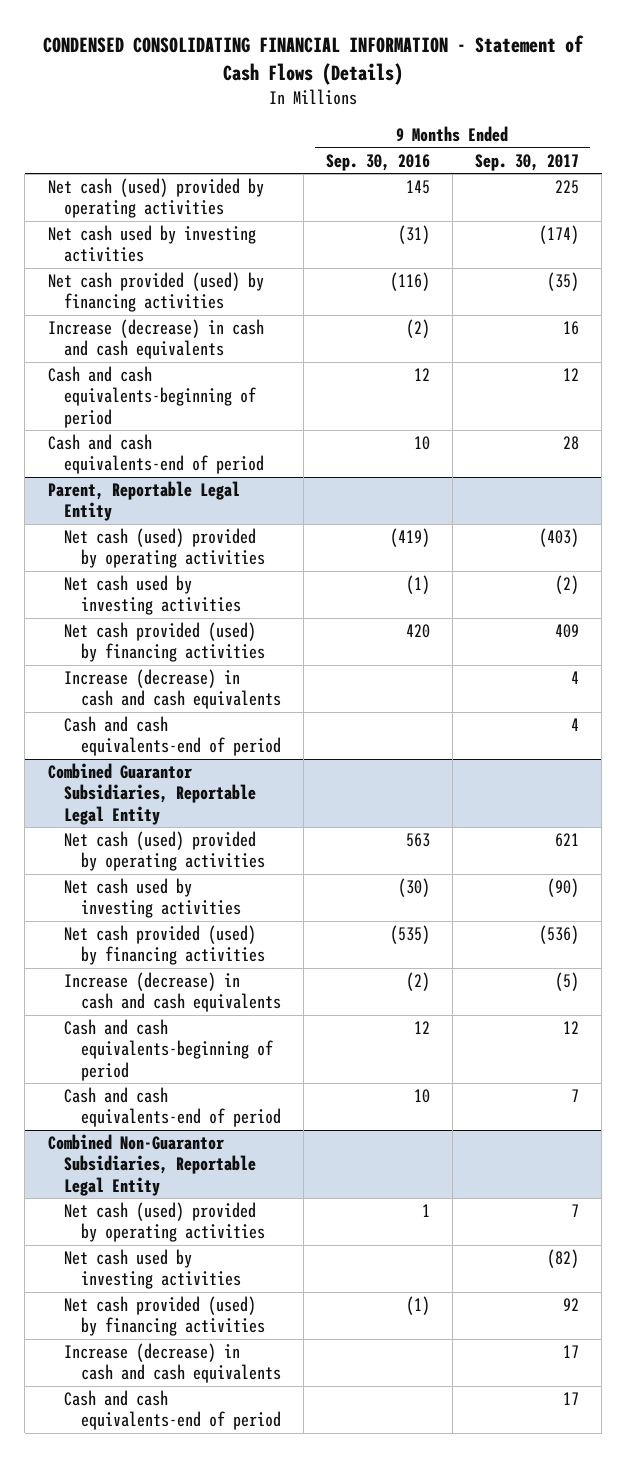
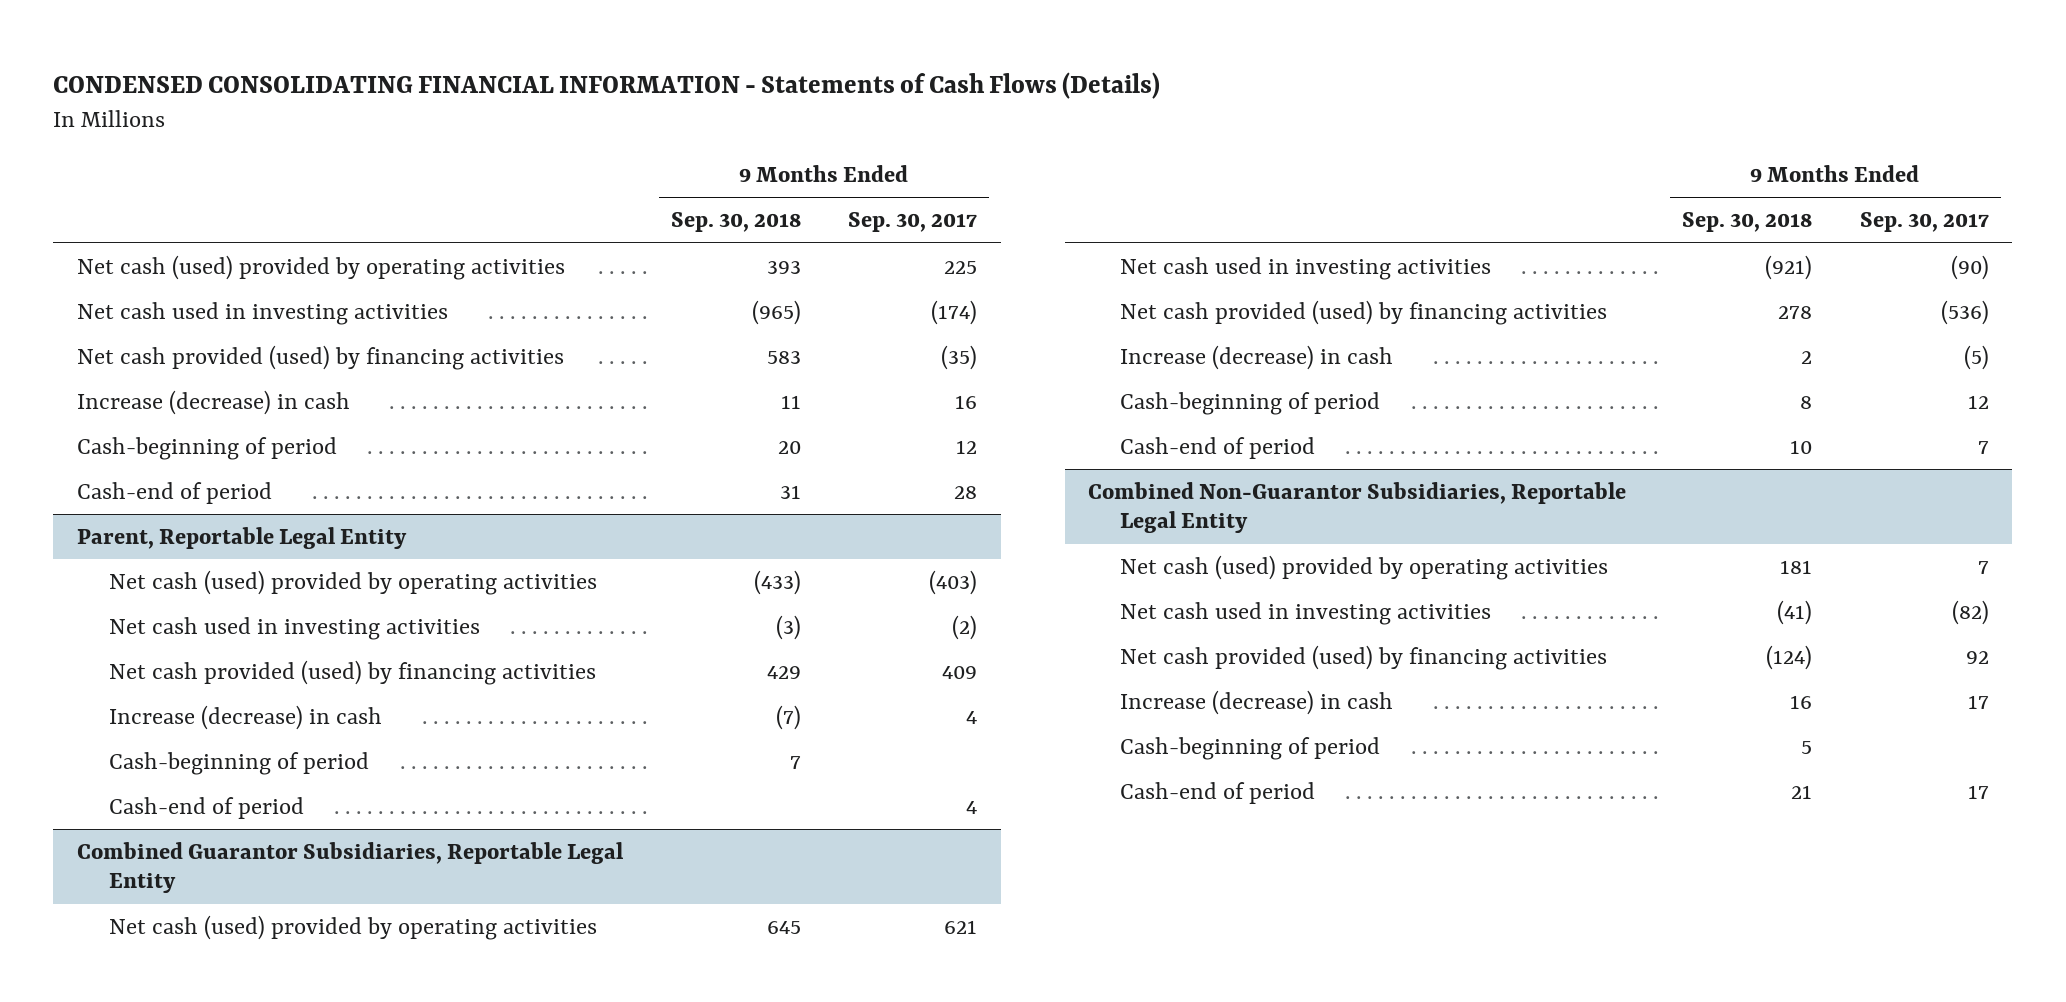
[43,35,585,86] CONDENSED CONSOLIDATING FINANCIAL INFORMATION - Statement of Cash Flows (Details) -> [53,71,1161,99] CONDENSED CONSOLIDATING FINANCIAL INFORMATION - Statements of Cash Flows (Details)
[325,153,430,171] Sep. 30, 2016 -> none
none -> [670,212,801,233] Sep. 30, 2018
[47,225,256,263] Net cash used by investing activities -> [77,301,449,325] Net cash used in investing activities
[47,319,264,360] Increase (decrease) in cash and cash equivalents -> [77,389,351,415] Increase (decrease) in cash
[47,366,257,428] Cash and cash equivalents-beginning of period -> [77,436,338,460] Cash-beginning of period
[47,434,265,475] Cash and cash equivalents-end of period -> [77,481,273,504] Cash-end of period
[64,575,241,616] Net cash used by investing activities -> [109,616,481,640] Net cash used in investing activities
[64,669,281,710] Increase (decrease) in cash and cash equivalents -> [109,704,383,730] Increase (decrease) in cash
none -> [109,751,370,775] Cash-beginning of period
[64,716,281,757] Cash and cash equivalents-end of period -> [109,796,305,819] Cash-end of period
[64,878,241,919] Net cash used by investing activities -> [1120,256,1492,280] Net cash used in investing activities
[64,972,281,1013] Increase (decrease) in cash and cash equivalents -> [1120,344,1394,370] Increase (decrease) in cash
[64,1019,273,1081] Cash and cash equivalents-beginning of period -> [1120,391,1381,415] Cash-beginning of period
[64,1087,281,1128] Cash and cash equivalents-end of period -> [1120,436,1316,459] Cash-end of period
[64,1249,241,1290] Net cash used by investing activities -> [1120,601,1492,625] Net cash used in investing activities
[64,1343,281,1384] Increase (decrease) in cash and cash equivalents -> [1120,689,1394,715] Increase (decrease) in cash
none -> [1120,736,1381,760] Cash-beginning of period
[64,1390,281,1431] Cash and cash equivalents-end of period -> [1120,781,1316,804] Cash-end of period

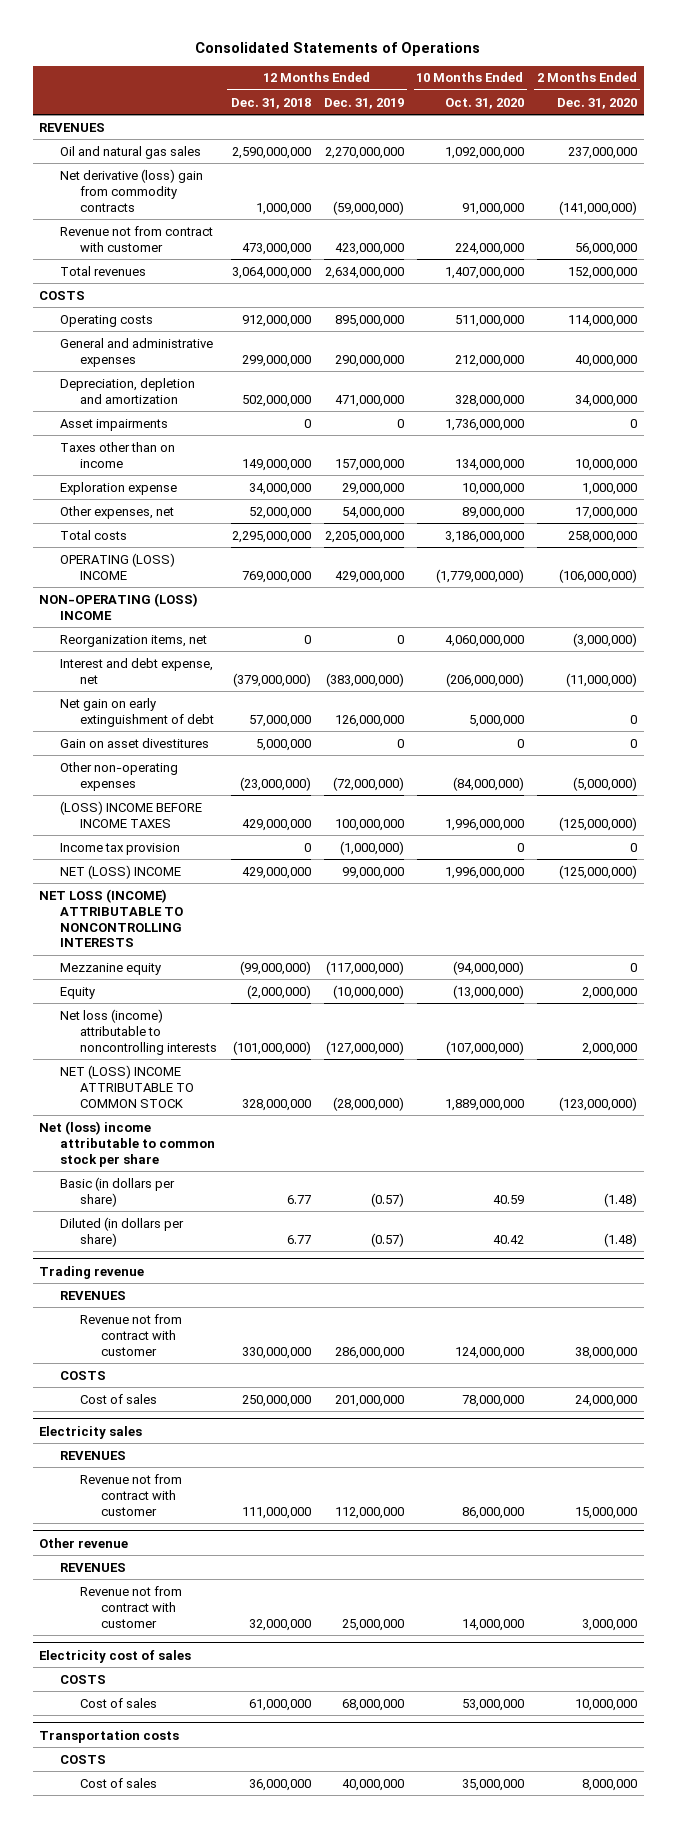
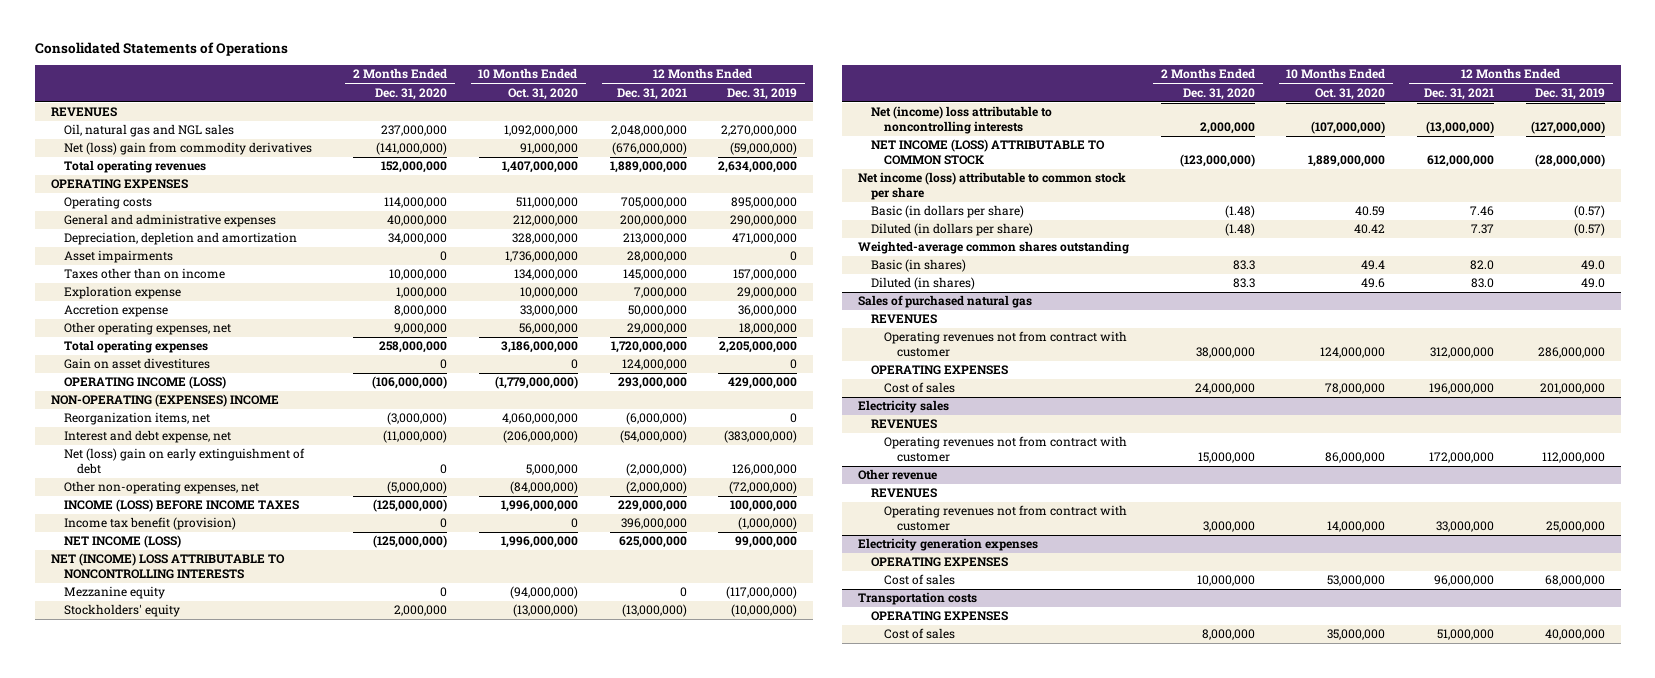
[230,97,311,109] Dec. 31, 2018 -> none
none -> [616,87,687,100] Dec. 31, 2021
[59,225,213,252] Revenue not from contract with customer -> none
[39,290,86,300] COSTS -> none
[59,145,201,159] Oil and natural gas sales -> [63,124,234,138] Oil, natural gas and NGL sales
[59,168,203,212] Net derivative (loss) gain from commodity contracts -> [63,142,312,156] Net (loss) gain from commodity derivatives
[59,265,146,276] Total revenues -> [63,160,206,174] Total operating revenues
none -> [50,179,188,190] OPERATING EXPENSES
none -> [63,304,168,318] Accretion expense
[59,505,174,519] Other expenses, net -> [63,322,231,336] Other operating expenses, net
[341,506,404,519] 54,000,000 -> [739,323,798,335] 18,000,000
[461,506,524,519] 89,000,000 -> [518,323,578,335] 56,000,000
[575,506,638,519] 17,000,000 -> [394,323,448,335] 9,000,000
[59,529,127,540] Total costs -> [63,340,208,354] Total operating expenses
[59,737,209,748] Gain on asset divestitures -> [63,358,210,370] Gain on asset divestitures
[59,552,175,580] OPERATING (LOSS) INCOME -> [63,376,226,390] OPERATING INCOME (LOSS)
[39,592,199,620] NON-OPERATING (LOSS) INCOME -> [50,394,279,408] NON-OPERATING (EXPENSES) INCOME
[59,697,215,727] Net gain on early extinguishment of debt -> [63,448,305,475] Net (loss) gain on early extinguishment of debt
[59,761,178,791] Other non-operating expenses -> [63,481,259,495] Other non-operating expenses, net
[59,800,202,828] (LOSS) INCOME BEFORE INCOME TAXES -> [63,499,299,513] INCOME (LOSS) BEFORE INCOME TAXES
[59,842,180,855] Income tax provision -> [63,517,236,531] Income tax benefit (provision)
[59,864,181,879] NET (LOSS) INCOME -> [63,535,181,549] NET INCOME (LOSS)
[39,888,183,948] NET LOSS (INCOME) ATTRIBUTABLE TO NONCONTROLLING INTERESTS -> [50,553,285,580] NET (INCOME) LOSS ATTRIBUTABLE TO NONCONTROLLING INTERESTS
[59,986,95,999] Equity -> [63,604,180,618] Stockholders' equity
[59,1008,218,1055] Net loss (income) attributable to noncontrolling interests -> [871,106,1053,135] Net (income) loss attributable to noncontrolling interests
[59,1064,195,1108] NET (LOSS) INCOME ATTRIBUTABLE TO COMMON STOCK -> [871,139,1106,166] NET INCOME (LOSS) ATTRIBUTABLE TO COMMON STOCK
[39,1120,215,1167] Net (loss) income attributable to common stock per share -> [858,172,1127,201] Net income (loss) attributable to common stock per share
none -> [858,241,1130,255] Weighted-average common shares outstanding
none -> [871,259,967,273] Basic (in shares)
none -> [871,277,976,291] Diluted (in shares)
[39,1265,145,1279] Trading revenue -> [858,295,1033,309] Sales of purchased natural gas
[59,1370,106,1380] COSTS -> none
[80,1313,183,1356] Revenue not from contract with customer -> [884,331,1128,358] Operating revenues not from contract with customer
none -> [871,365,1009,376] OPERATING EXPENSES
[80,1473,183,1516] Revenue not from contract with customer -> [884,436,1128,463] Operating revenues not from contract with customer
[59,1674,106,1684] COSTS -> none
[80,1585,183,1628] Revenue not from contract with customer -> [884,505,1128,532] Operating revenues not from contract with customer
[39,1649,192,1663] Electricity cost of sales -> [858,538,1039,552] Electricity generation expenses
none -> [871,557,1009,568] OPERATING EXPENSES
[59,1754,106,1764] COSTS -> none
none -> [871,611,1009,622] OPERATING EXPENSES

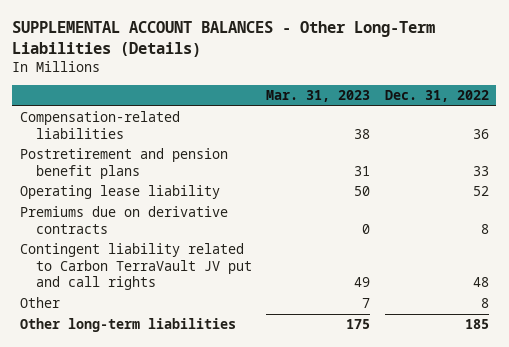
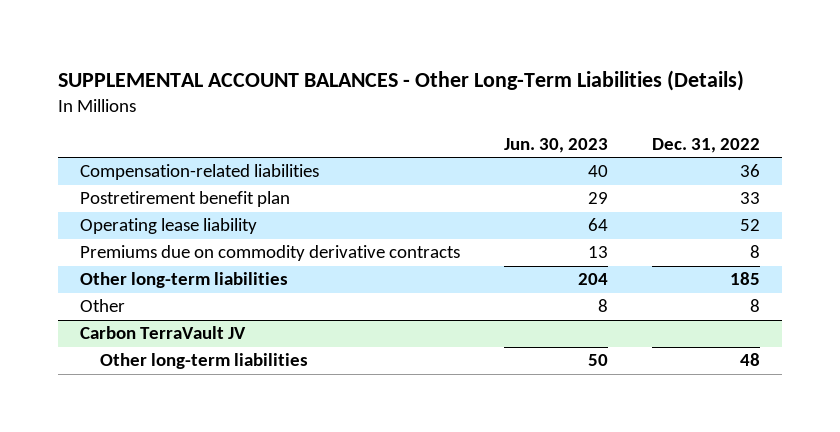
[266,90,371,103] Mar. 31, 2023 -> none
none -> [504,138,609,154] Jun. 30, 2023
[19,148,228,179] Postretirement and pension benefit plans -> [80,191,291,208] Postretirement benefit plan
[19,243,252,291] Contingent liability related to Carbon TerraVault JV put and call rights -> none
[19,206,228,234] Premiums due on derivative contracts -> [80,245,461,262] Premiums due on commodity derivative contracts
[19,297,60,309] Other -> [80,299,126,313] Other
none -> [80,326,247,340] Carbon TerraVault JV
none -> [100,353,309,370] Other long-term liabilities

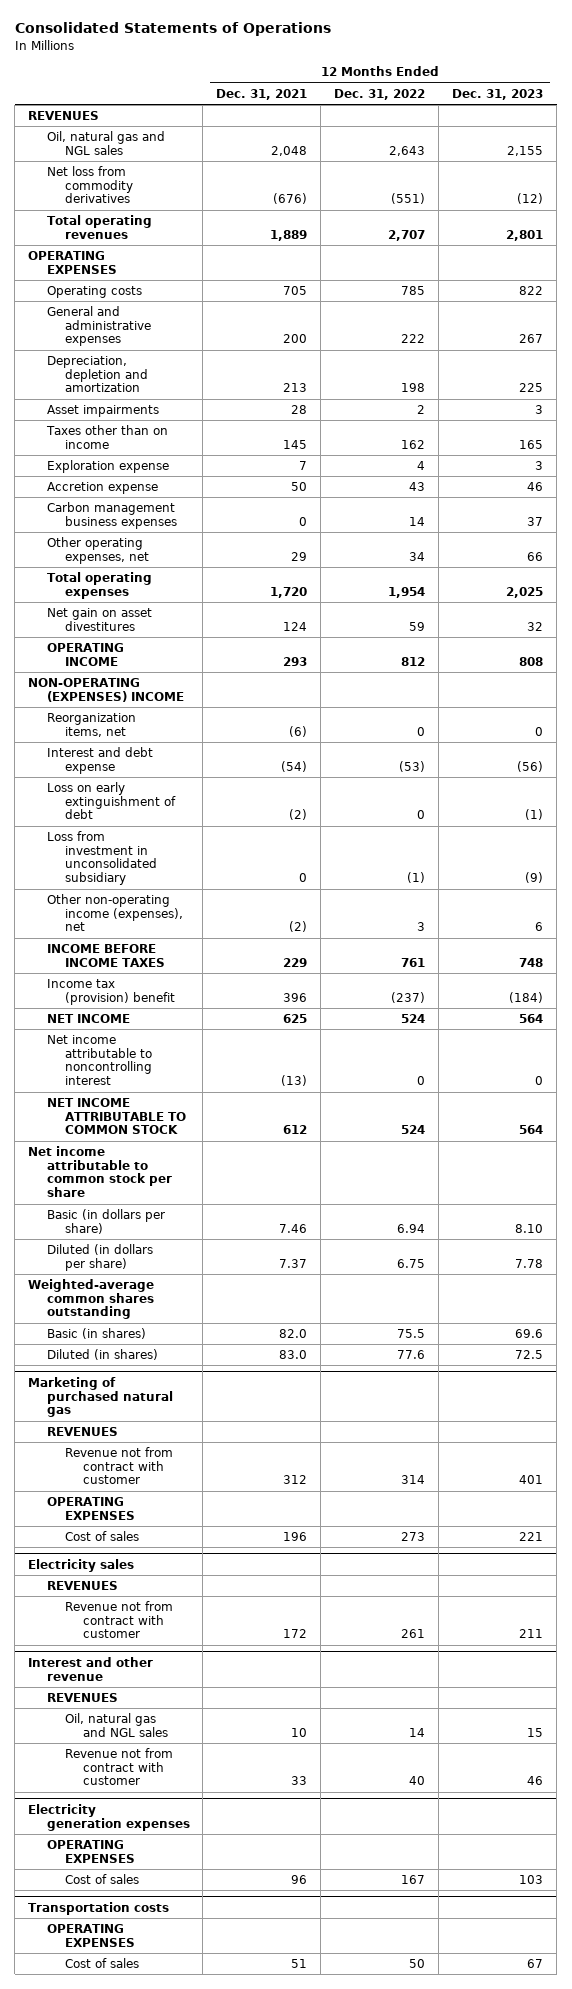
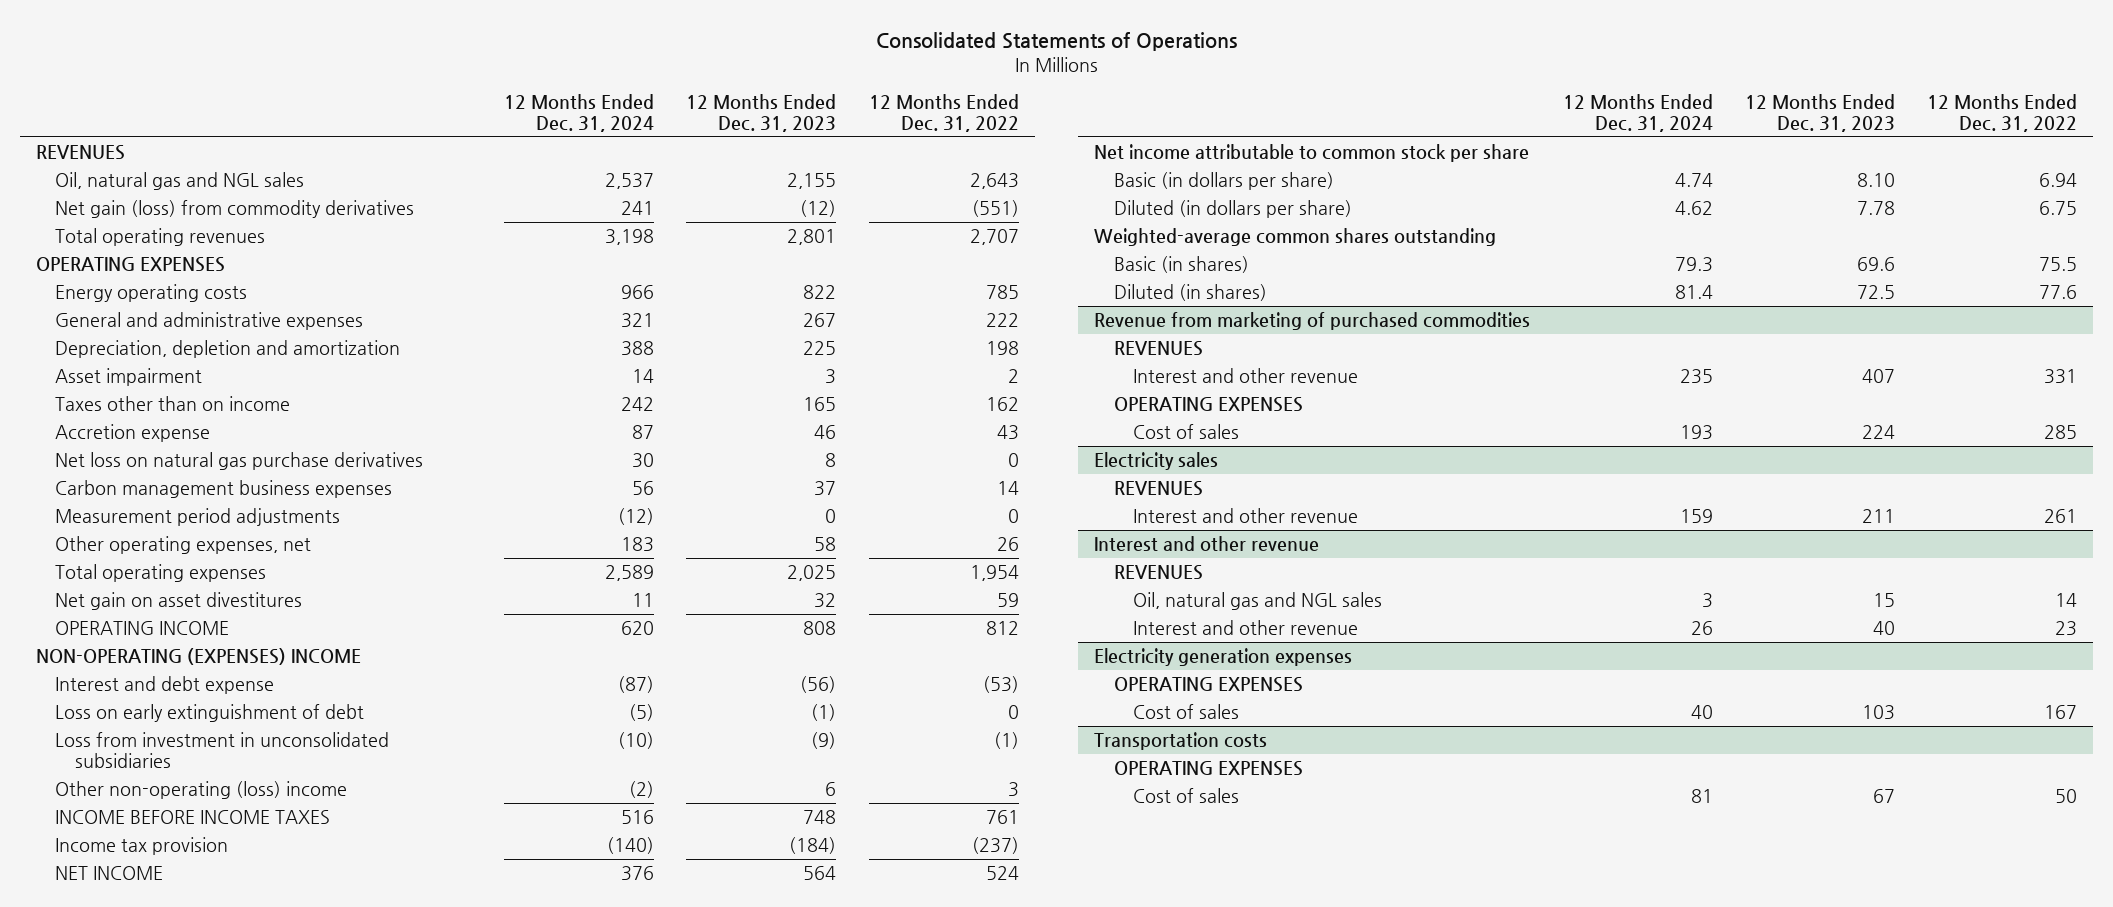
[216,88,308,100] Dec. 31, 2021 -> none
none -> [504,93,655,133] 12 Months Ended Dec. 31, 2024
[46,166,133,204] Net loss from commodity derivatives -> [55,199,415,218] Net gain (loss) from commodity derivatives
[46,286,142,299] Operating costs -> [55,283,248,302] Energy operating costs
[46,405,159,418] Asset impairments -> [55,367,203,386] Asset impairment
[46,460,169,474] Exploration expense -> none
none -> [55,451,424,470] Net loss on natural gas purchase derivatives
none -> [55,507,341,526] Measurement period adjustments
[409,551,426,561] 34 -> [996,536,1019,551] 26
[527,551,544,561] 66 -> [814,536,837,551] 58
[46,713,136,737] Reorganization items, net -> none
[46,831,157,886] Loss from investment in unconsolidated subsidiary -> [55,731,390,769] Loss from investment in unconsolidated subsidiaries
[46,894,183,932] Other non-operating income (expenses), net -> [55,780,348,799] Other non-operating (loss) income
[46,979,175,1005] Income tax (provision) benefit -> [55,836,229,855] Income tax provision
[46,1035,152,1086] Net income attributable to noncontrolling interest -> none
[46,1098,186,1135] NET INCOME ATTRIBUTABLE TO COMMON STOCK -> none
[28,1376,173,1418] Marketing of purchased natural gas -> none
none -> [1094,311,1531,330] Revenue from marketing of purchased commodities
[64,1447,173,1485] Revenue not from contract with customer -> none
none -> [1133,367,1359,383] Interest and other revenue
[401,1532,426,1542] 273 -> [2044,424,2078,439] 285
[519,1532,544,1542] 221 -> [1861,424,1895,439] 224
[64,1601,173,1639] Revenue not from contract with customer -> [1133,507,1359,523] Interest and other revenue
[64,1748,173,1786] Revenue not from contract with customer -> none
none -> [1133,619,1359,635] Interest and other revenue

